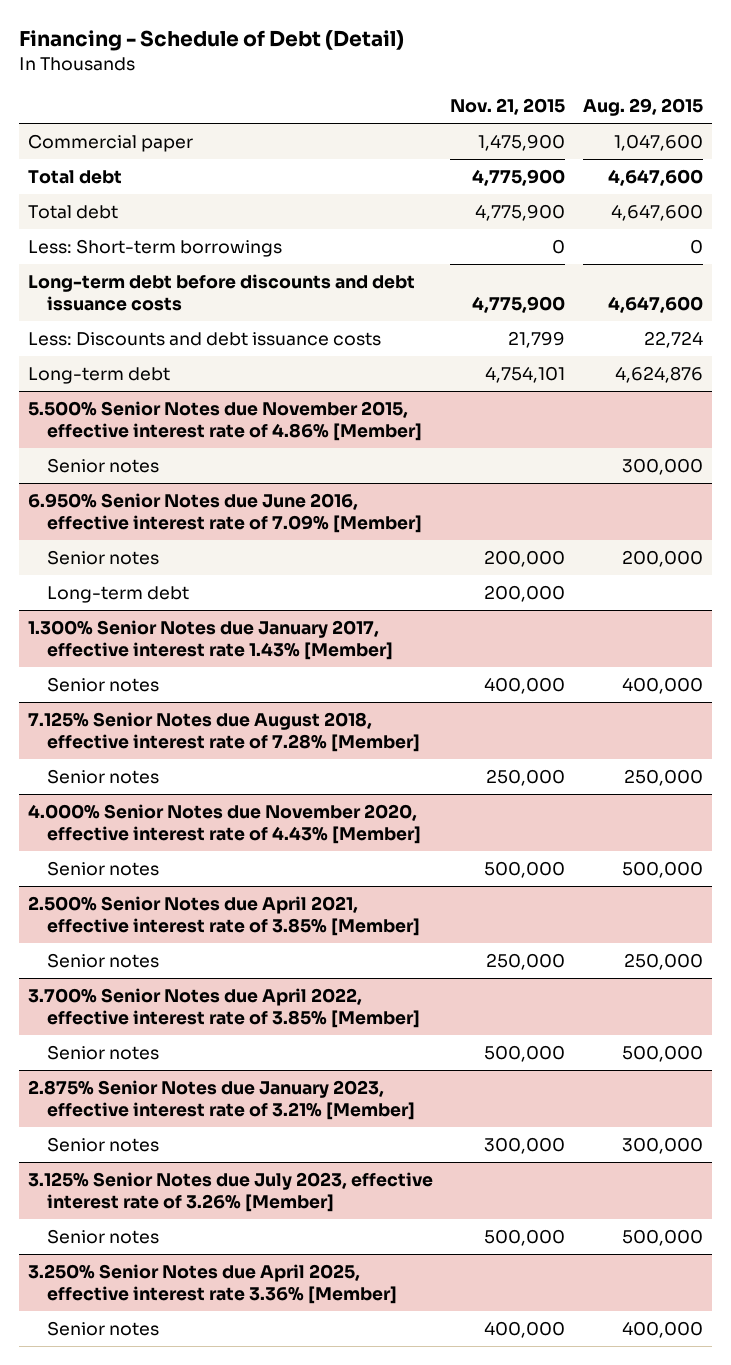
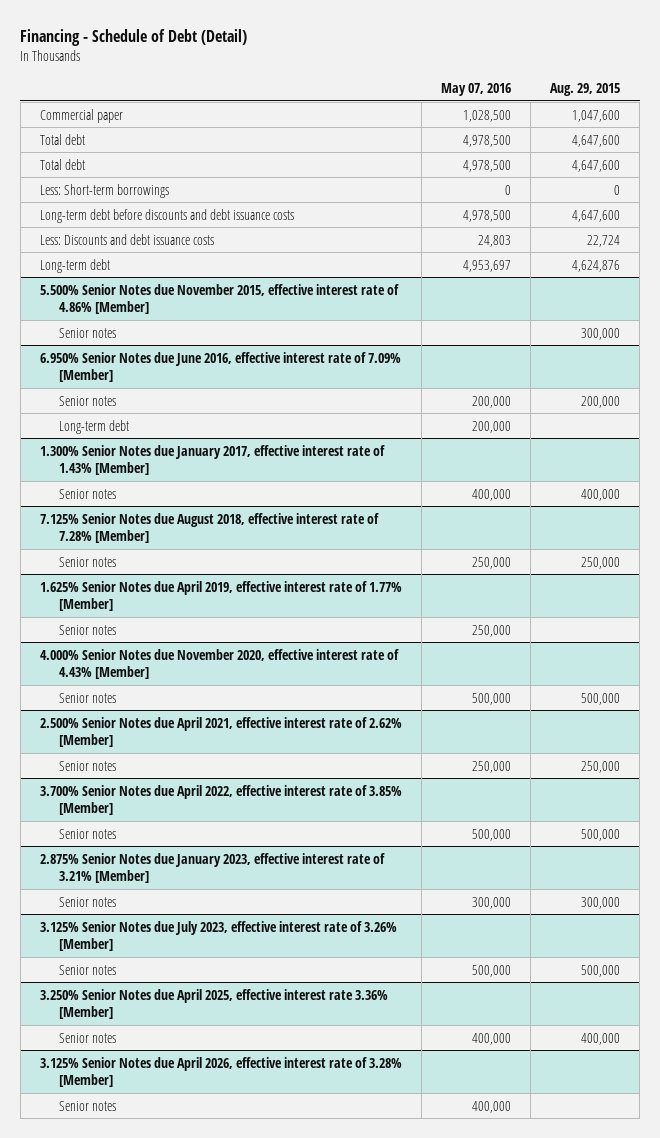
[450,97,566,115] Nov. 21, 2015 -> none
none -> [441,83,512,97] May 07, 2016
[27,620,394,661] 1.300% Senior Notes due January 2017, effective interest rate 1.43% [Member] -> [40,444,386,476] 1.300% Senior Notes due January 2017, effective interest rate of 1.43% [Member]
none -> [40,580,403,612] 1.625% Senior Notes due April 2019, effective interest rate of 1.77% [Member]
none -> [59,624,117,635] Senior notes
[27,896,421,937] 2.500% Senior Notes due April 2021, effective interest rate of 3.85% [Member] -> [40,716,403,748] 2.500% Senior Notes due April 2021, effective interest rate of 2.62% [Member]
none -> [40,1056,403,1088] 3.125% Senior Notes due April 2026, effective interest rate of 3.28% [Member]
none -> [59,1100,117,1111] Senior notes

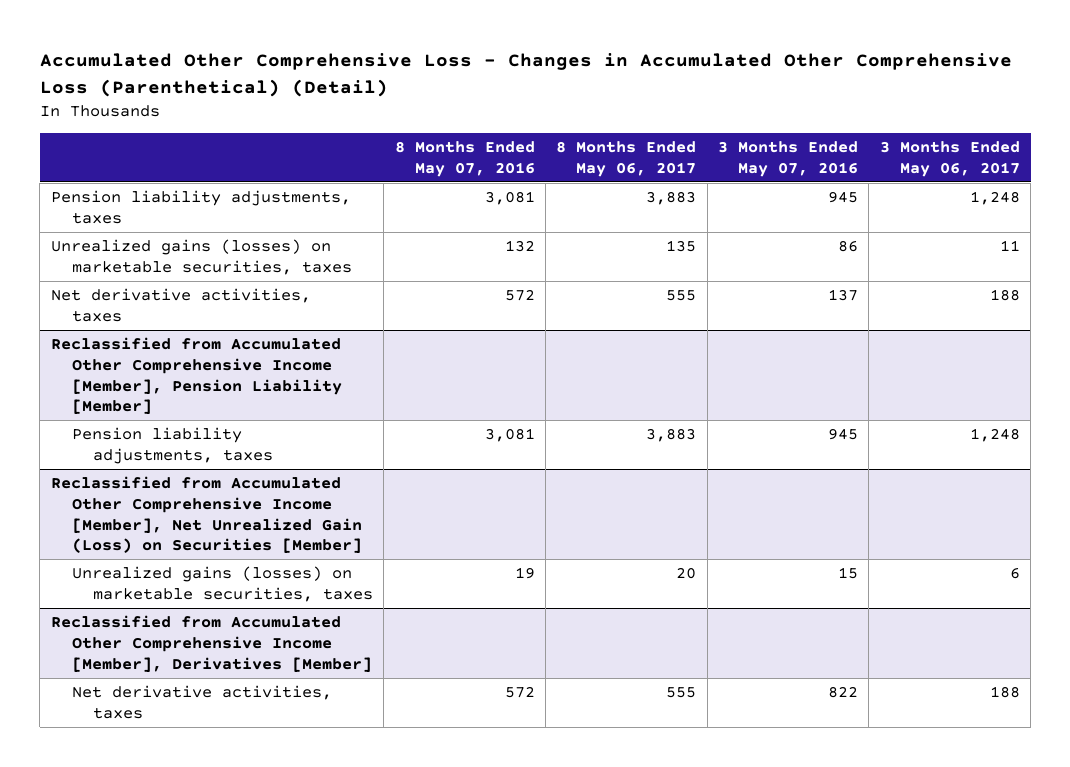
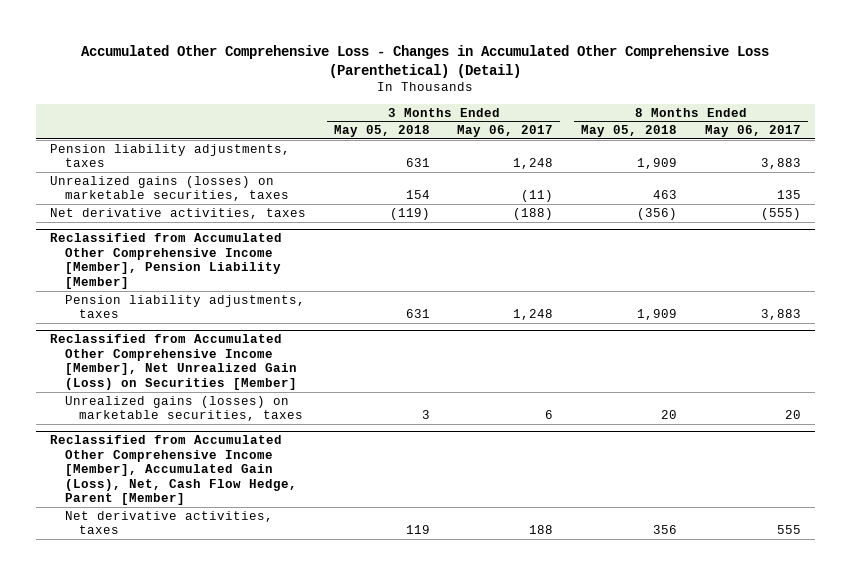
[394,141,535,177] 8 Months Ended May 07, 2016 -> none
[717,141,858,177] 3 Months Ended May 07, 2016 -> none
none -> [333,125,430,138] May 05, 2018
none -> [581,125,678,138] May 05, 2018
[999,240,1020,252] 11 -> [521,190,554,203] (11)
[666,290,697,302] 555 -> [760,207,801,220] (555)
[989,289,1020,302] 188 -> [513,207,554,220] (188)
[50,615,372,672] Reclassified from Accumulated Other Comprehensive Income [Member], Derivatives [Member] -> none
none -> [50,435,297,506] Reclassified from Accumulated Other Comprehensive Income [Member], Accumulated Gain (Loss), Net, Cash Flow Hedge, Parent [Member]

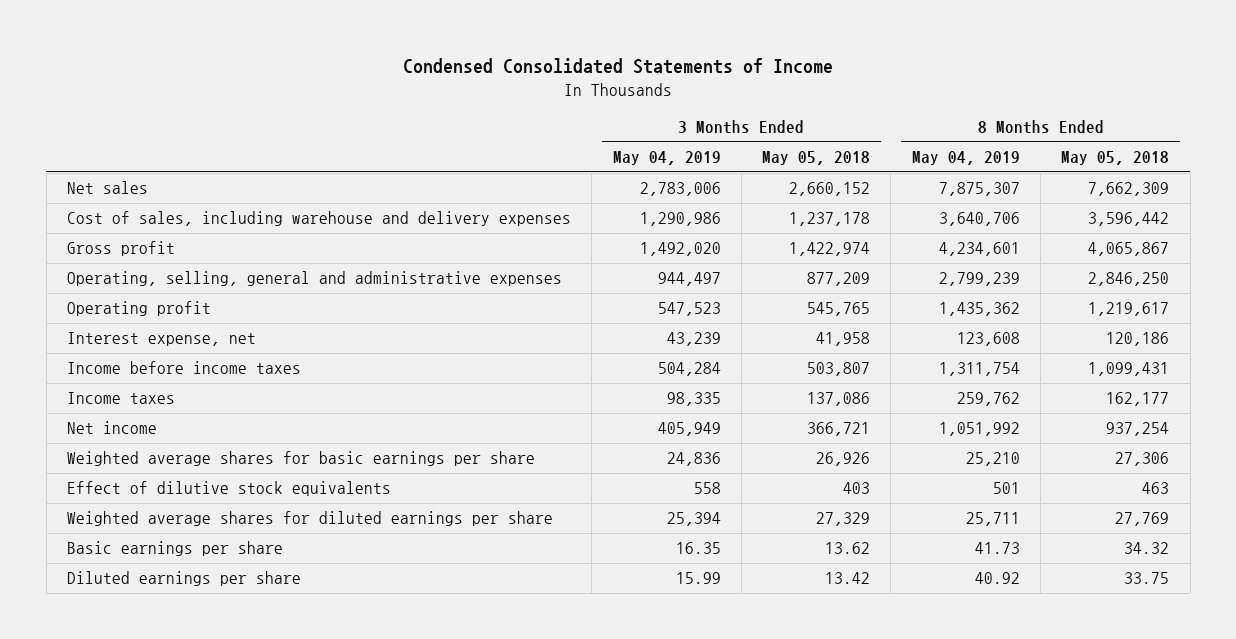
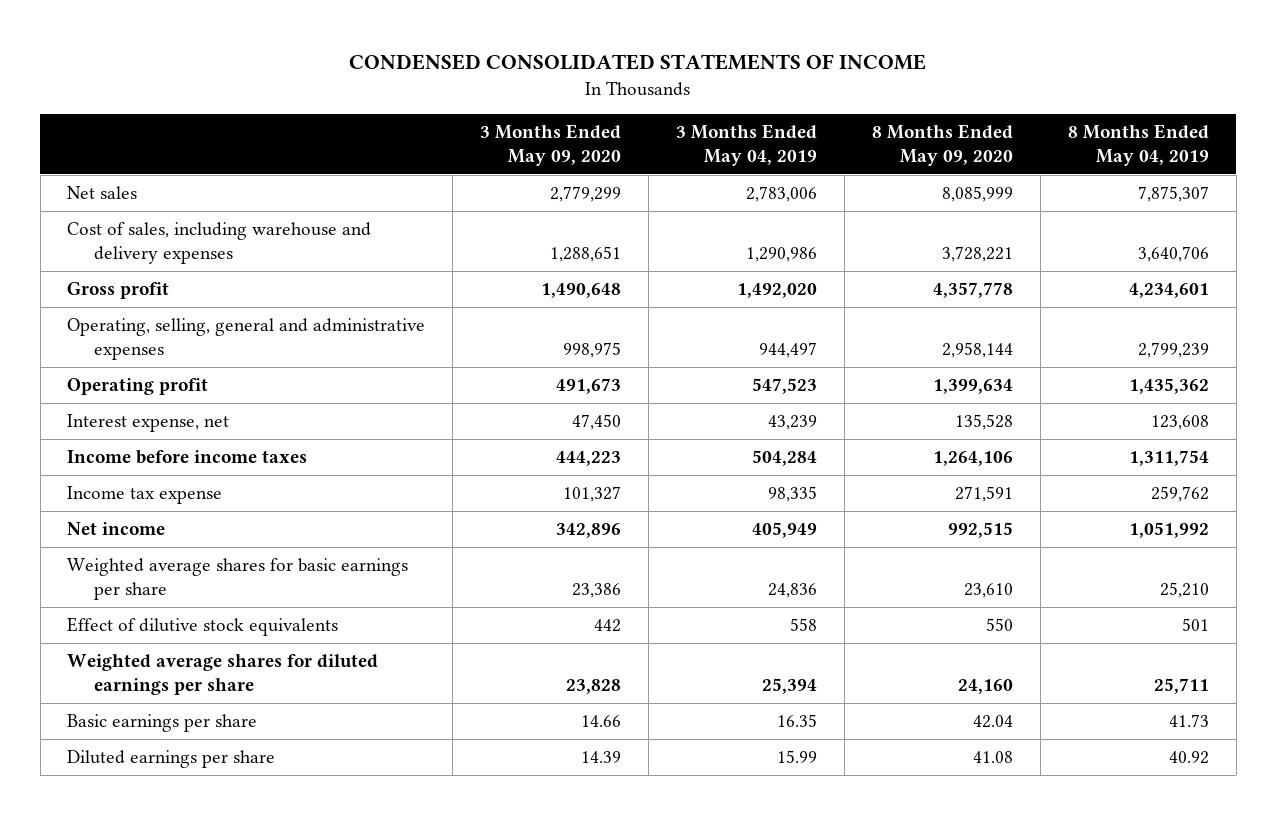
[403,58,834,75] Condensed Consolidated Statements of Income -> [349,54,927,71] CONDENSED CONSOLIDATED STATEMENTS OF INCOME
[762,150,871,165] May 05, 2018 -> none
[1061,150,1170,165] May 05, 2018 -> none
none -> [480,123,622,166] 3 Months Ended May 09, 2020
none -> [871,123,1013,166] 8 Months Ended May 09, 2020
[66,392,175,405] Income taxes -> [67,486,223,505] Income tax expense

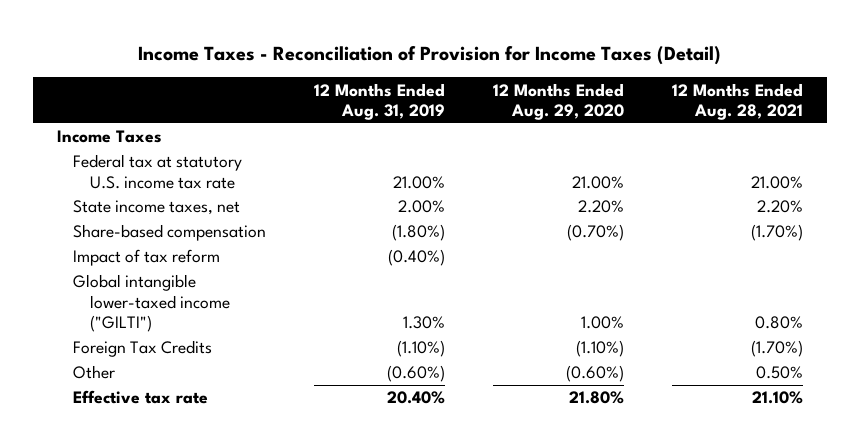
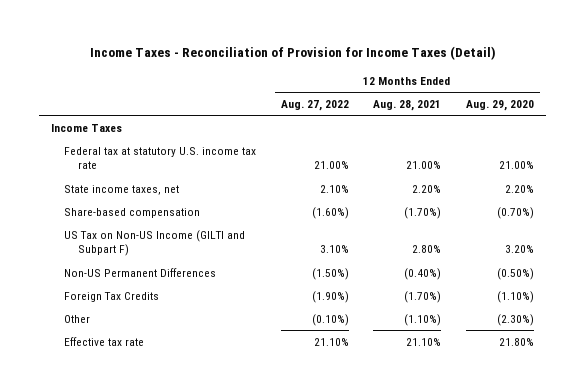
[314,82,446,121] 12 Months Ended Aug. 31, 2019 -> none
none -> [280,99,349,111] Aug. 27, 2022
[73,249,221,267] Impact of tax reform -> none
[73,274,231,333] Global intangible lower-taxed income ("GILTI") -> none
none -> [64,229,246,257] US Tax on Non-US Income (GILTI and Subpart F)
none -> [64,267,217,277] Non-US Permanent Differences
[566,365,625,383] (0.60%) -> [496,313,534,326] (2.30%)
[755,366,803,380] 0.50% -> [404,313,442,326] (1.10%)

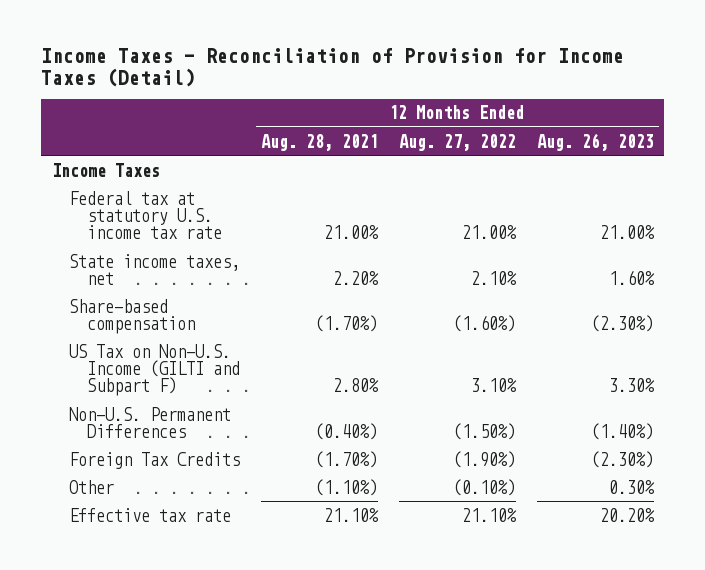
[465,99,534,111] Aug. 29, 2020 -> none
none -> [536,132,654,151] Aug. 26, 2023
[64,229,246,257] US Tax on Non-US Income (GILTI and Subpart F) -> [69,343,240,396] US Tax on Non-U.S. Income (GILTI and Subpart F)
[64,267,217,277] Non-US Permanent Differences -> [69,406,232,438] Non-U.S. Permanent Differences

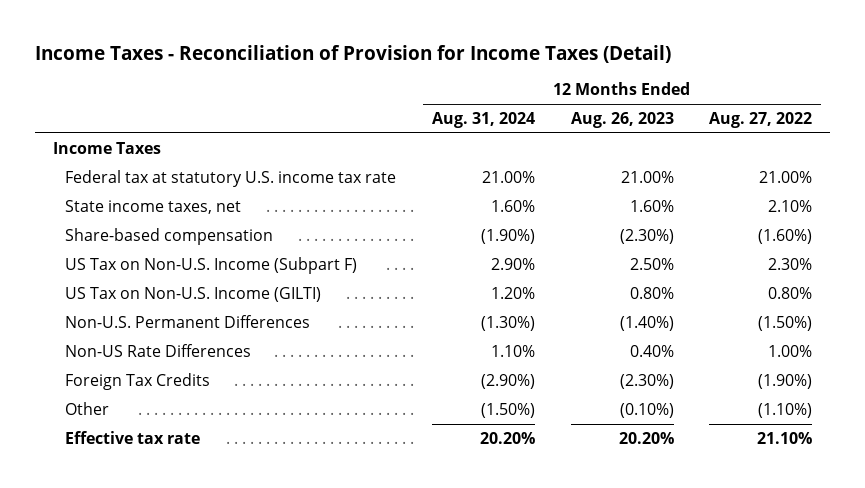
[261,133,379,151] Aug. 28, 2021 -> none
none -> [431,112,535,129] Aug. 31, 2024
none -> [65,256,358,274] US Tax on Non-U.S. Income (Subpart F)
[69,343,240,396] US Tax on Non-U.S. Income (GILTI and Subpart F) -> [65,286,322,302] US Tax on Non-U.S. Income (GILTI)
[470,377,517,392] 3.10% -> [768,286,813,299] 0.80%
[608,377,655,392] 3.30% -> [629,286,674,299] 0.80%
none -> [65,343,252,357] Non-US Rate Differences
[452,478,516,496] (0.10%) -> [758,402,813,418] (1.10%)
[608,479,655,494] 0.30% -> [619,402,674,418] (0.10%)

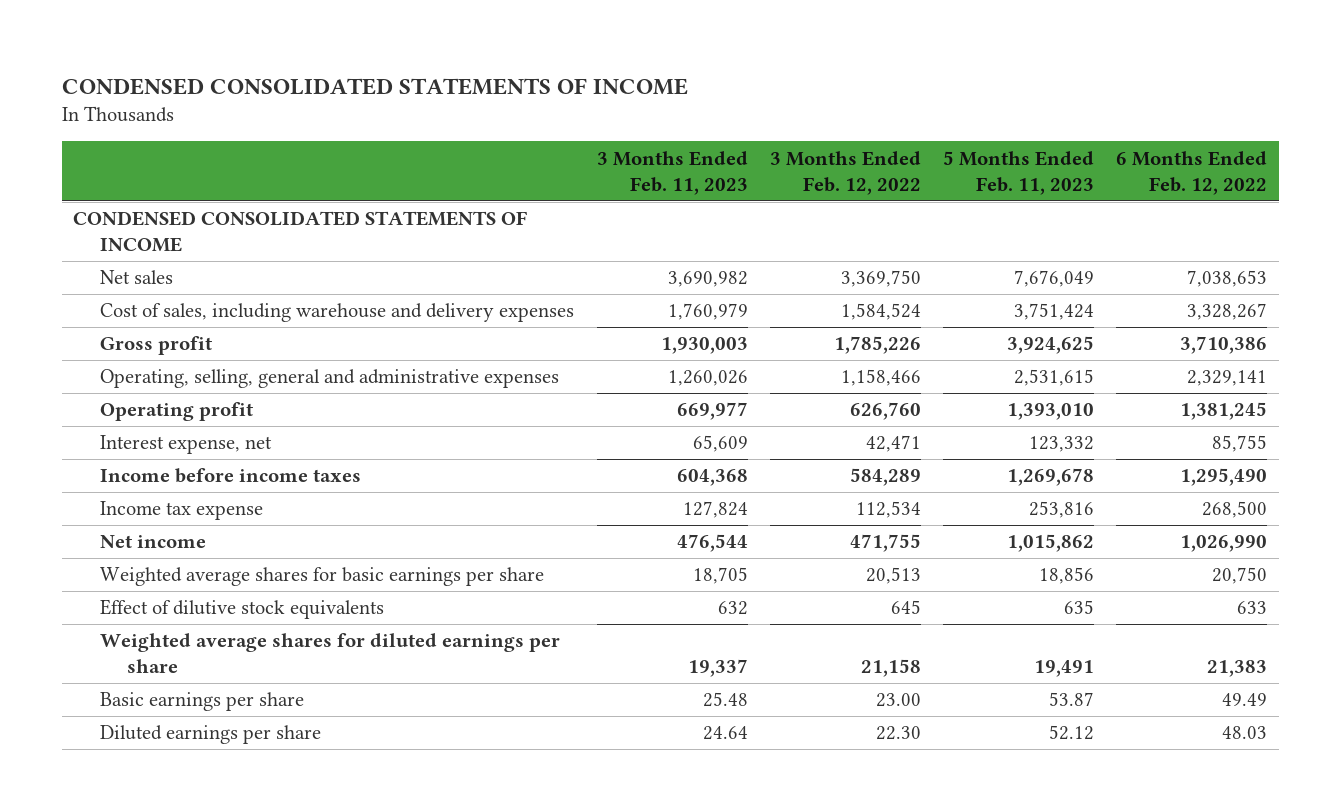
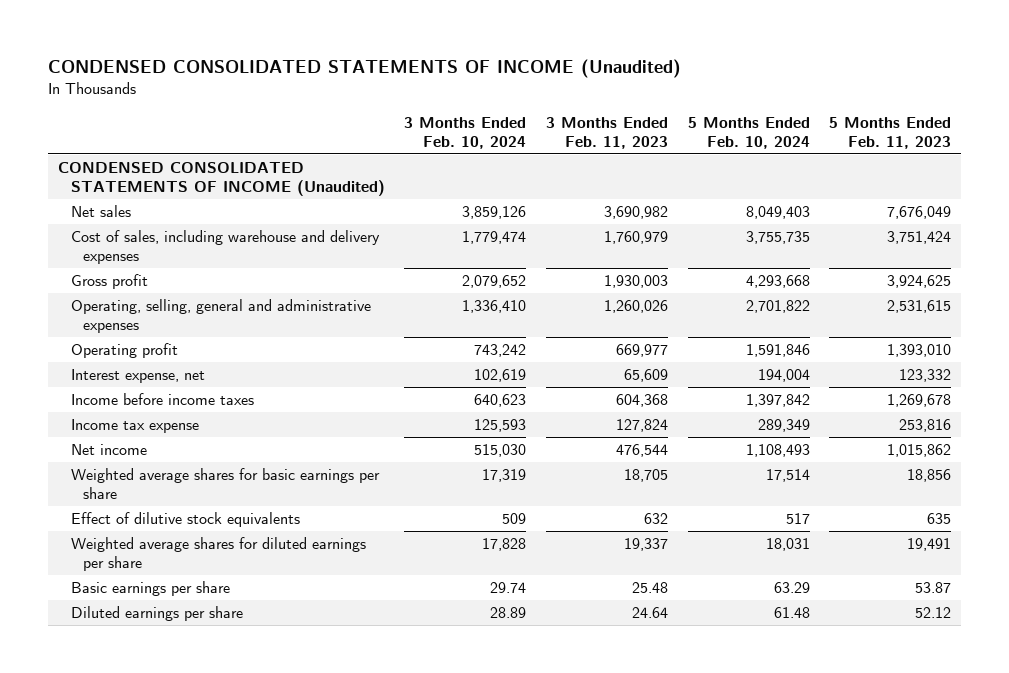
[62,77,689,95] CONDENSED CONSOLIDATED STATEMENTS OF INCOME -> [48,58,682,78] CONDENSED CONSOLIDATED STATEMENTS OF INCOME (Unaudited)
[769,150,921,195] 3 Months Ended Feb. 12, 2022 -> none
[1116,150,1268,195] 6 Months Ended Feb. 12, 2022 -> none
none -> [404,117,527,150] 3 Months Ended Feb. 10, 2024
none -> [687,117,810,150] 5 Months Ended Feb. 10, 2024
[73,211,528,253] CONDENSED CONSOLIDATED STATEMENTS OF INCOME -> [58,162,385,196] CONDENSED CONSOLIDATED STATEMENTS OF INCOME (Unaudited)

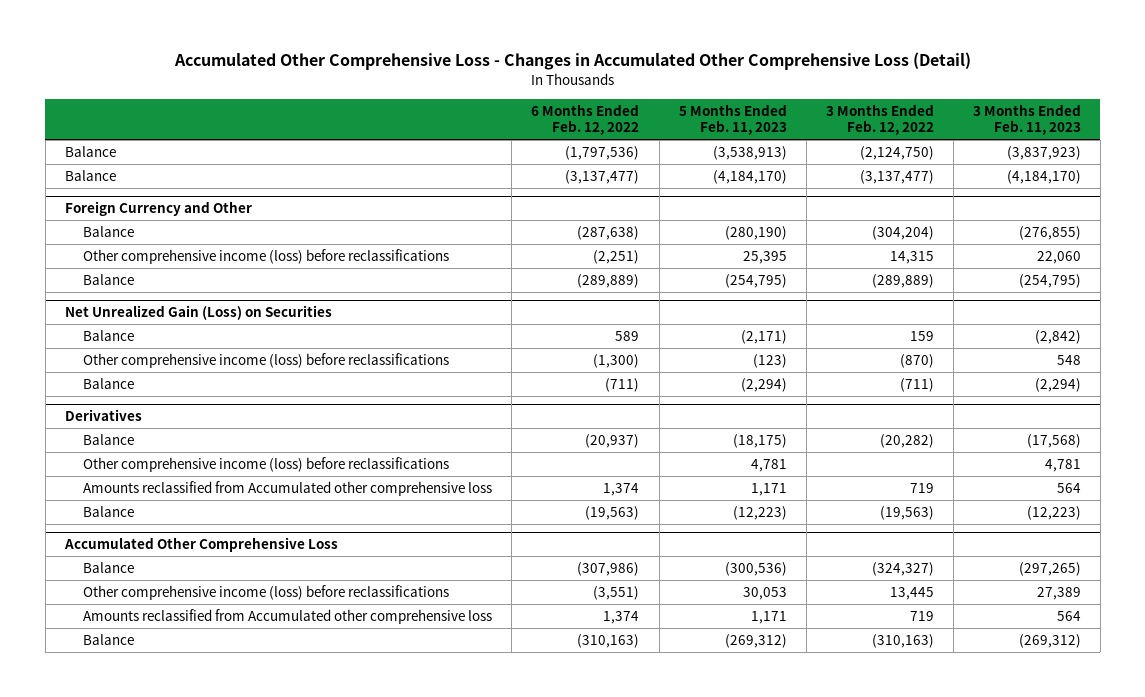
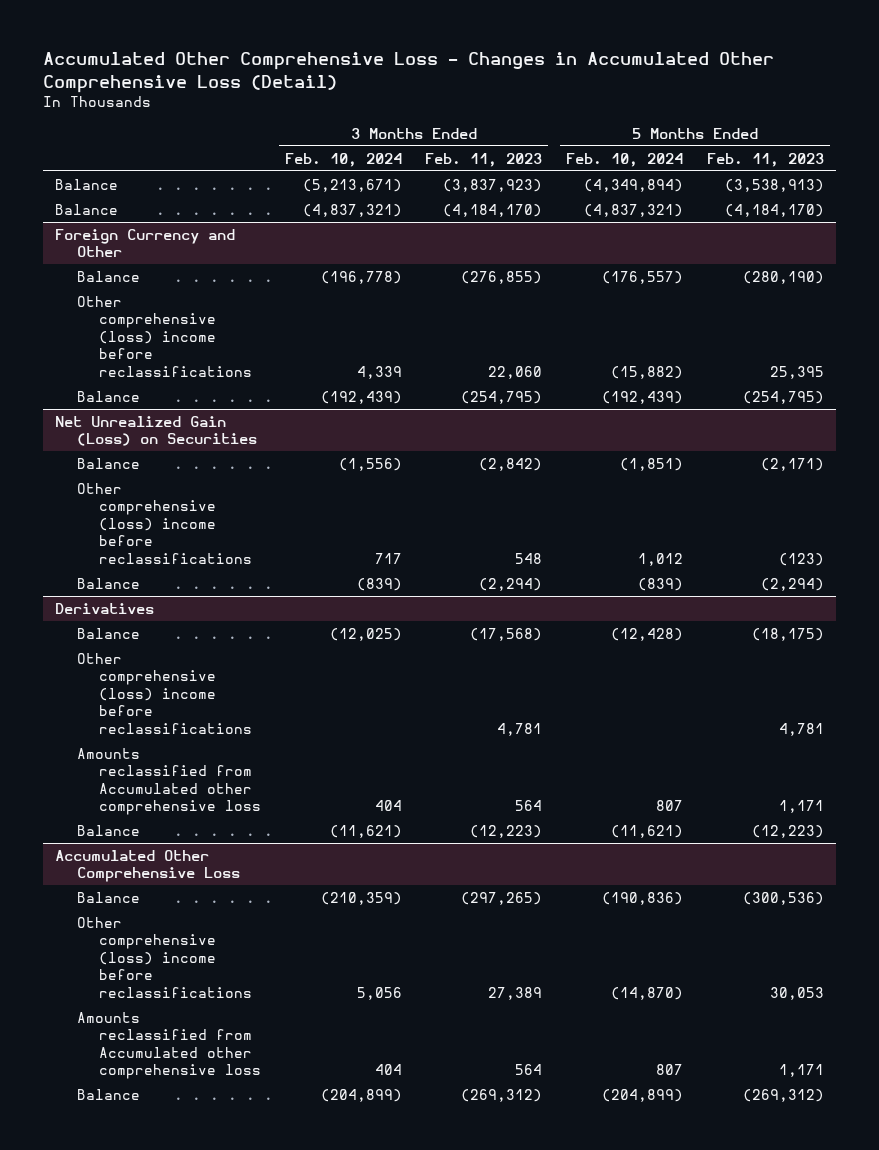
[531,103,640,136] 6 Months Ended Feb. 12, 2022 -> none
[825,103,934,136] 3 Months Ended Feb. 12, 2022 -> none
none -> [284,152,402,167] Feb. 10, 2024
none -> [566,152,684,167] Feb. 10, 2024
[83,249,450,265] Other comprehensive income (loss) before reclassifications -> [77,295,252,378] Other comprehensive (loss) income before reclassifications
[83,353,450,369] Other comprehensive income (loss) before reclassifications -> [77,482,252,565] Other comprehensive (loss) income before reclassifications
[83,457,450,473] Other comprehensive income (loss) before reclassifications -> [77,652,252,735] Other comprehensive (loss) income before reclassifications
[83,585,450,601] Other comprehensive income (loss) before reclassifications -> [77,916,252,999] Other comprehensive (loss) income before reclassifications

